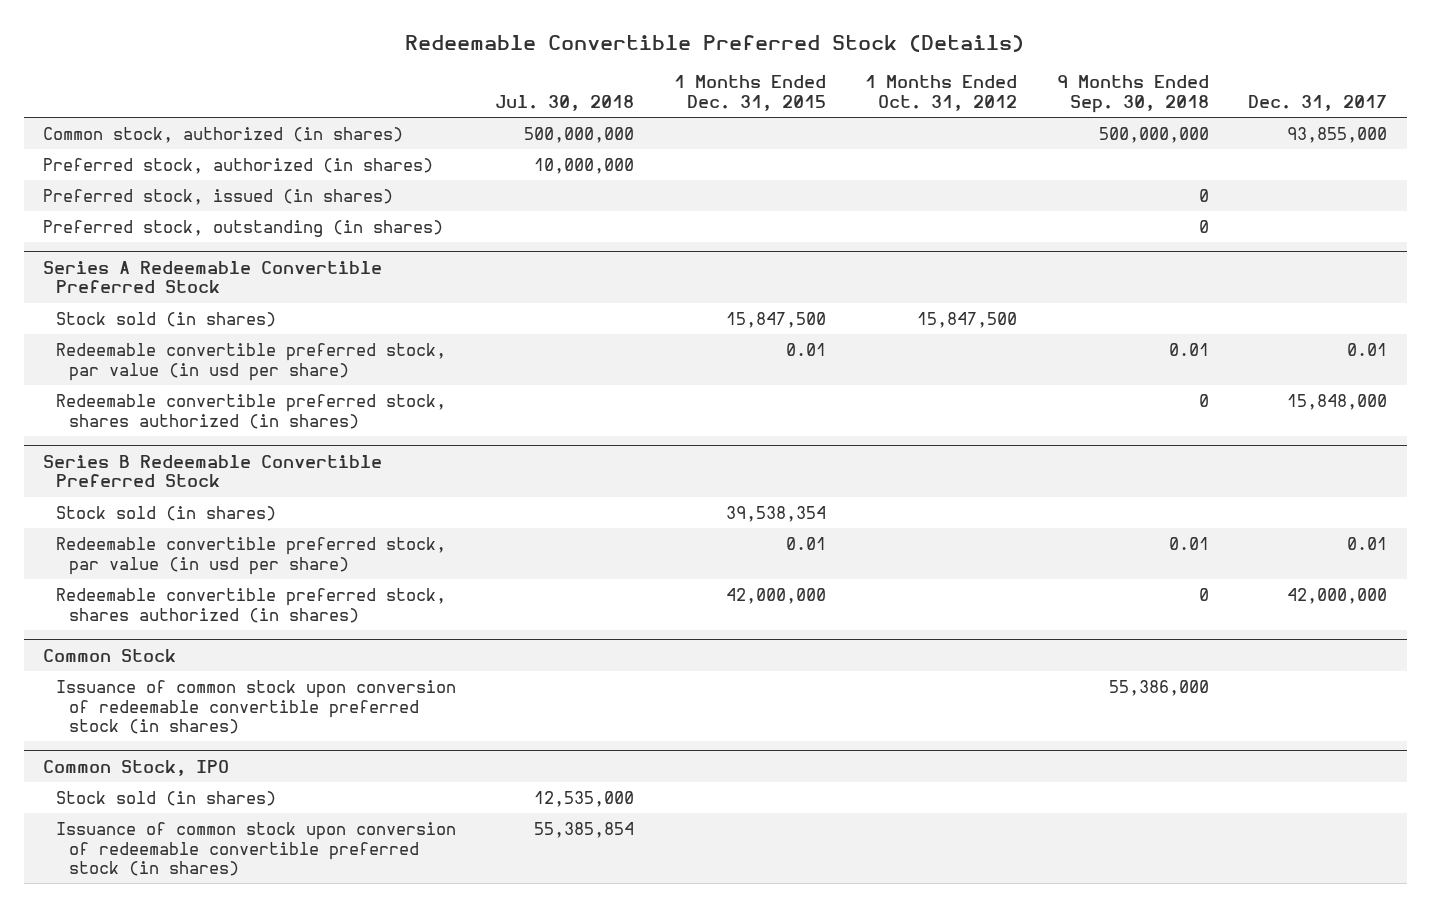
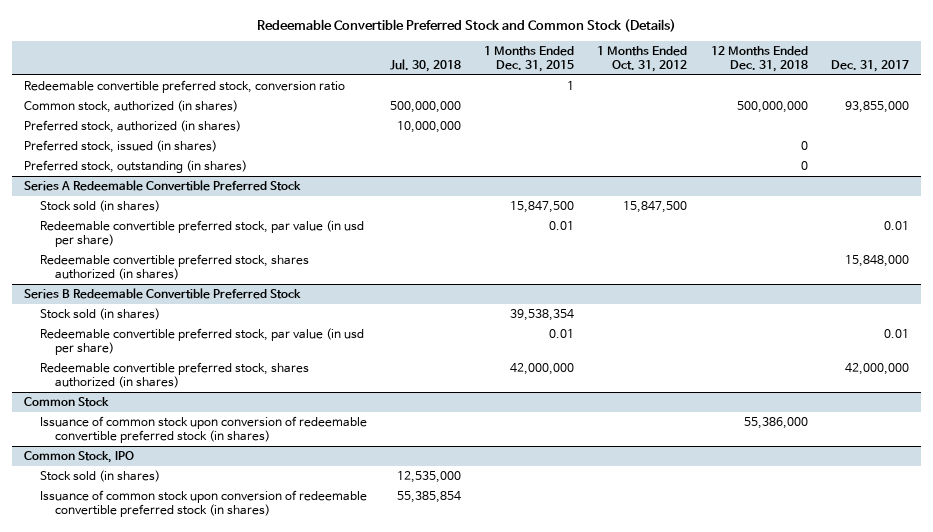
[405,34,1025,52] Redeemable Convertible Preferred Stock (Details) -> [256,18,676,32] Redeemable Convertible Preferred Stock and Common Stock (Details)
[1056,75,1209,114] 9 Months Ended Sep. 30, 2018 -> none
none -> [710,46,808,73] 12 Months Ended Dec. 31, 2018
none -> [24,79,346,93] Redeemable convertible preferred stock, conversion ratio

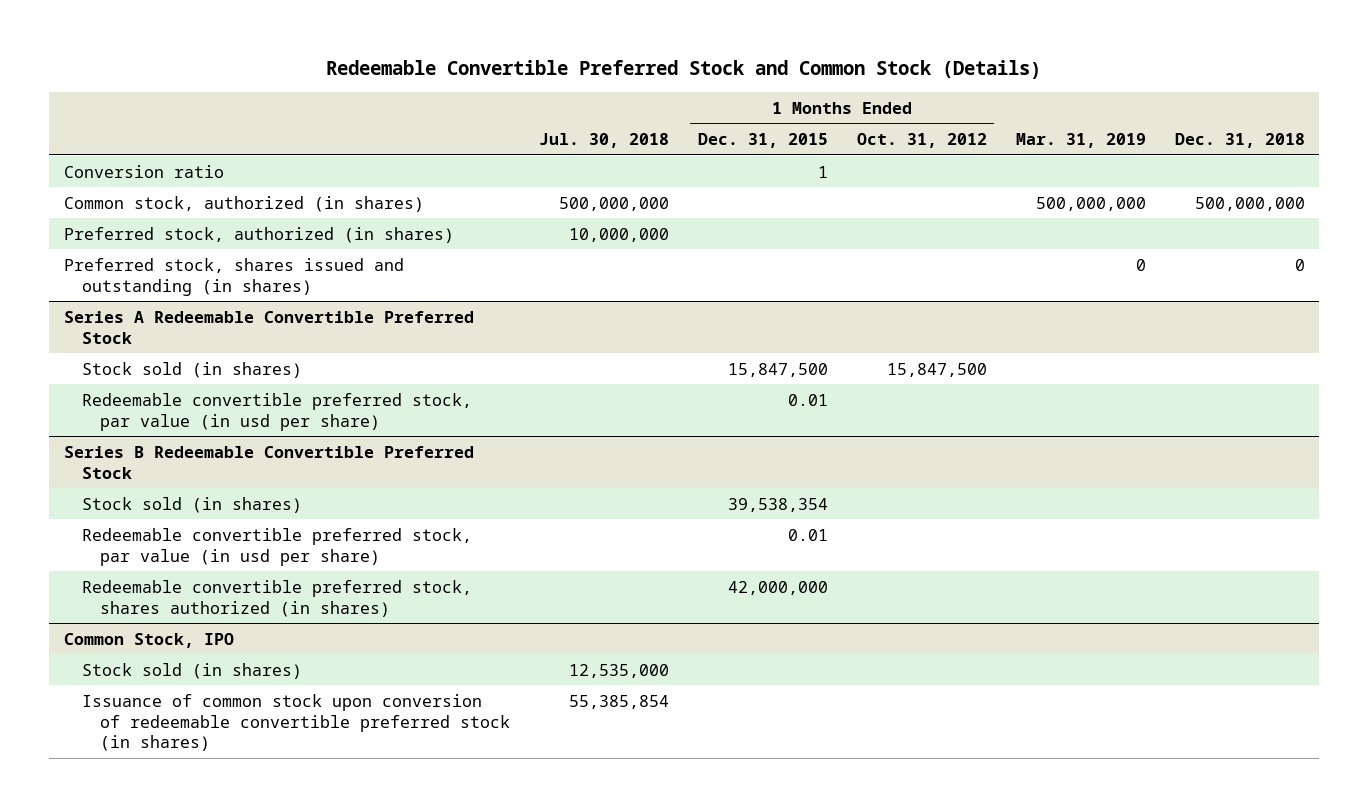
[710,46,808,73] 12 Months Ended Dec. 31, 2018 -> none
[831,60,910,73] Dec. 31, 2017 -> none
none -> [1015,132,1146,148] Mar. 31, 2019
none -> [1174,132,1305,148] Dec. 31, 2018
[24,79,346,93] Redeemable convertible preferred stock, conversion ratio -> [63,164,224,178] Conversion ratio
[24,139,218,153] Preferred stock, issued (in shares) -> none
[24,159,248,173] Preferred stock, outstanding (in shares) -> [63,257,404,296] Preferred stock, shares issued and outstanding (in shares)
[39,253,309,280] Redeemable convertible preferred stock, shares authorized (in shares) -> none
[24,396,110,407] Common Stock -> none
[39,415,367,443] Issuance of common stock upon conversion of redeemable convertible preferred stock (in shares) -> none

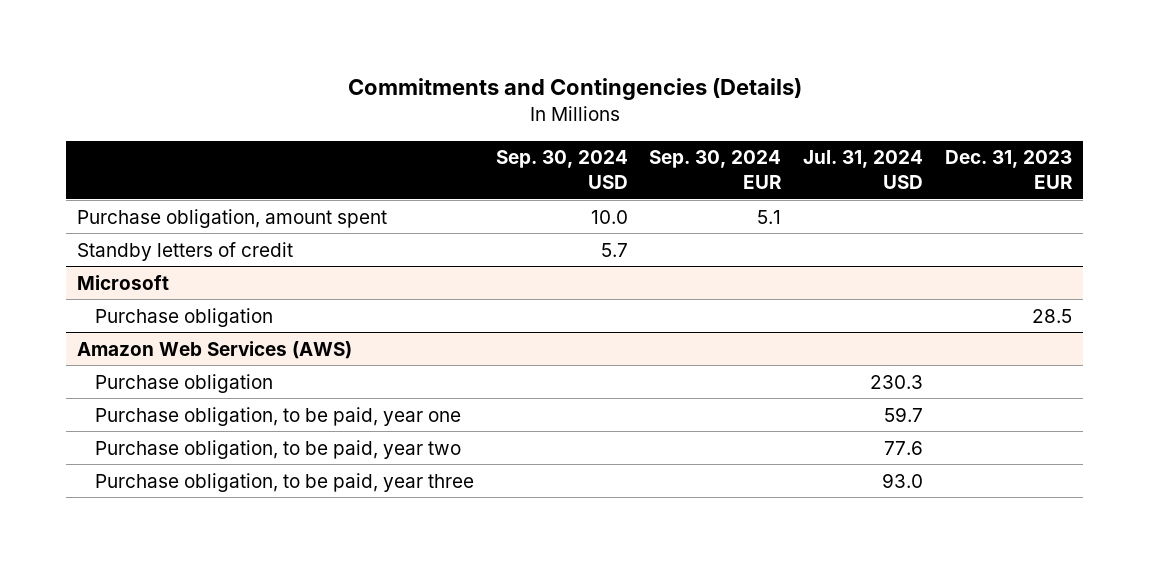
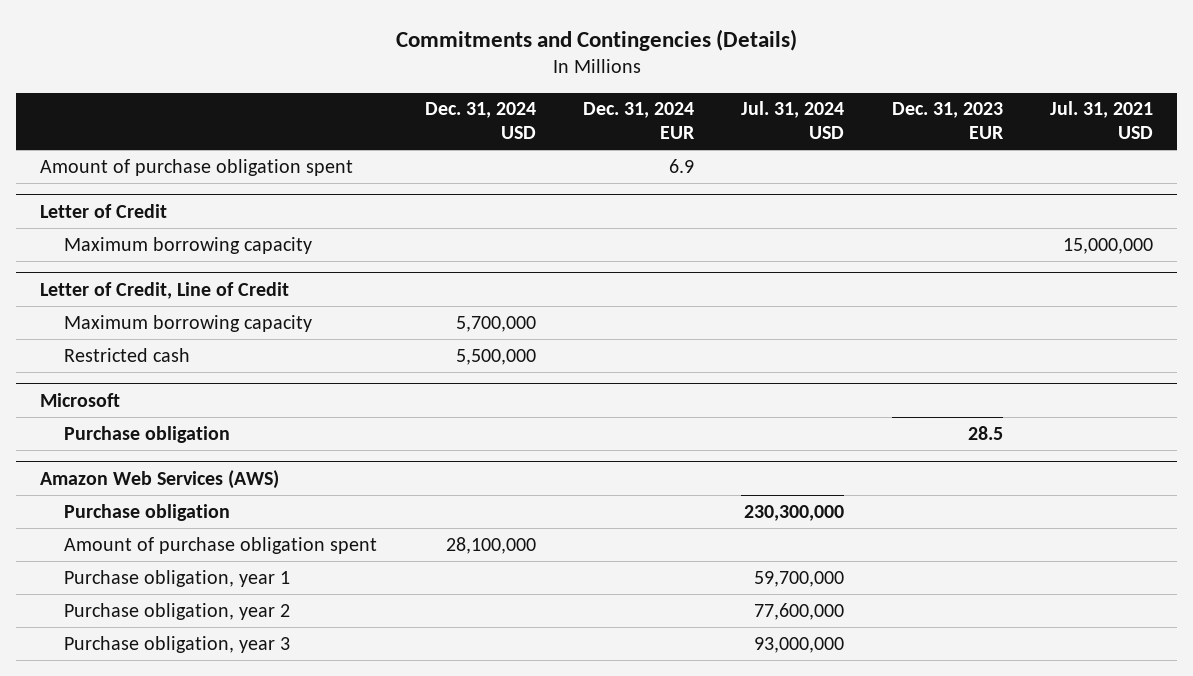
[495,150,628,189] Sep. 30, 2024 USD -> none
[649,150,783,189] Sep. 30, 2024 EUR -> none
none -> [424,102,536,140] Dec. 31, 2024 USD
none -> [583,102,696,140] Dec. 31, 2024 EUR
none -> [1049,101,1153,140] Jul. 31, 2021 USD
[76,241,293,261] Standby letters of credit -> none
[76,208,387,228] Purchase obligation, amount spent -> [40,158,354,176] Amount of purchase obligation spent
none -> [40,203,168,218] Letter of Credit
none -> [64,236,313,254] Maximum borrowing capacity
none -> [40,281,290,299] Letter of Credit, Line of Credit
none -> [64,314,313,332] Maximum borrowing capacity
none -> [64,347,191,362] Restricted cash
[870,374,924,389] 230.3 -> [744,504,845,521] 230,300,000
none -> [64,536,378,554] Amount of purchase obligation spent
[94,406,461,426] Purchase obligation, to be paid, year one -> [64,569,291,587] Purchase obligation, year 1
[884,406,924,422] 59.7 -> [754,570,845,587] 59,700,000
[94,439,461,459] Purchase obligation, to be paid, year two -> [64,602,291,620] Purchase obligation, year 2
[884,440,924,455] 77.6 -> [754,602,845,620] 77,600,000
[94,472,474,492] Purchase obligation, to be paid, year three -> [64,635,291,653] Purchase obligation, year 3
[882,472,924,488] 93.0 -> [754,636,845,653] 93,000,000

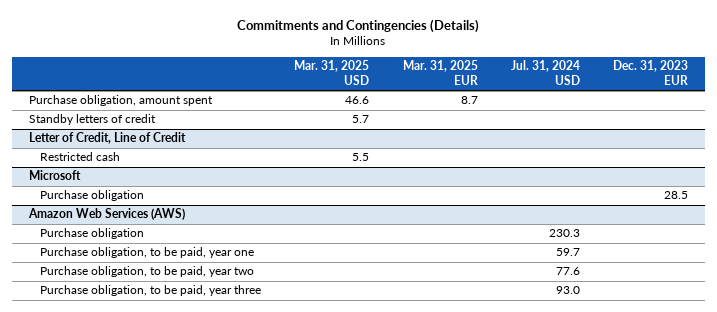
[424,102,536,140] Dec. 31, 2024 USD -> none
[583,102,696,140] Dec. 31, 2024 EUR -> none
[1049,101,1153,140] Jul. 31, 2021 USD -> none
none -> [294,60,370,85] Mar. 31, 2025 USD
none -> [402,60,478,85] Mar. 31, 2025 EUR
[40,203,168,218] Letter of Credit -> none
[64,236,313,254] Maximum borrowing capacity -> none
[40,158,354,176] Amount of purchase obligation spent -> [28,95,213,107] Purchase obligation, amount spent
none -> [28,114,156,126] Standby letters of credit
[64,314,313,332] Maximum borrowing capacity -> none
[64,536,378,554] Amount of purchase obligation spent -> none
[744,504,845,521] 230,300,000 -> [548,229,580,238] 230.3
[64,569,291,587] Purchase obligation, year 1 -> [39,247,254,259] Purchase obligation, to be paid, year one
[754,570,845,587] 59,700,000 -> [555,248,580,257] 59.7
[64,602,291,620] Purchase obligation, year 2 -> [39,266,254,278] Purchase obligation, to be paid, year two
[754,602,845,620] 77,600,000 -> [555,267,580,276] 77.6
[64,635,291,653] Purchase obligation, year 3 -> [39,285,261,297] Purchase obligation, to be paid, year three
[754,636,845,653] 93,000,000 -> [555,286,580,295] 93.0

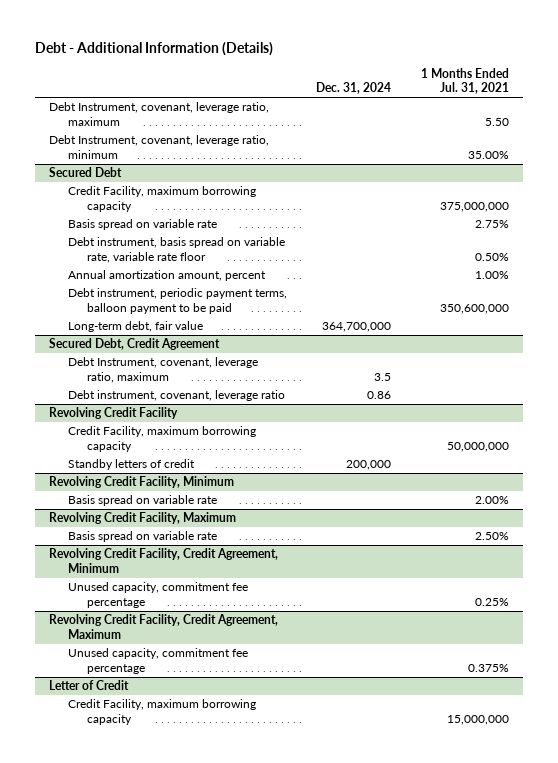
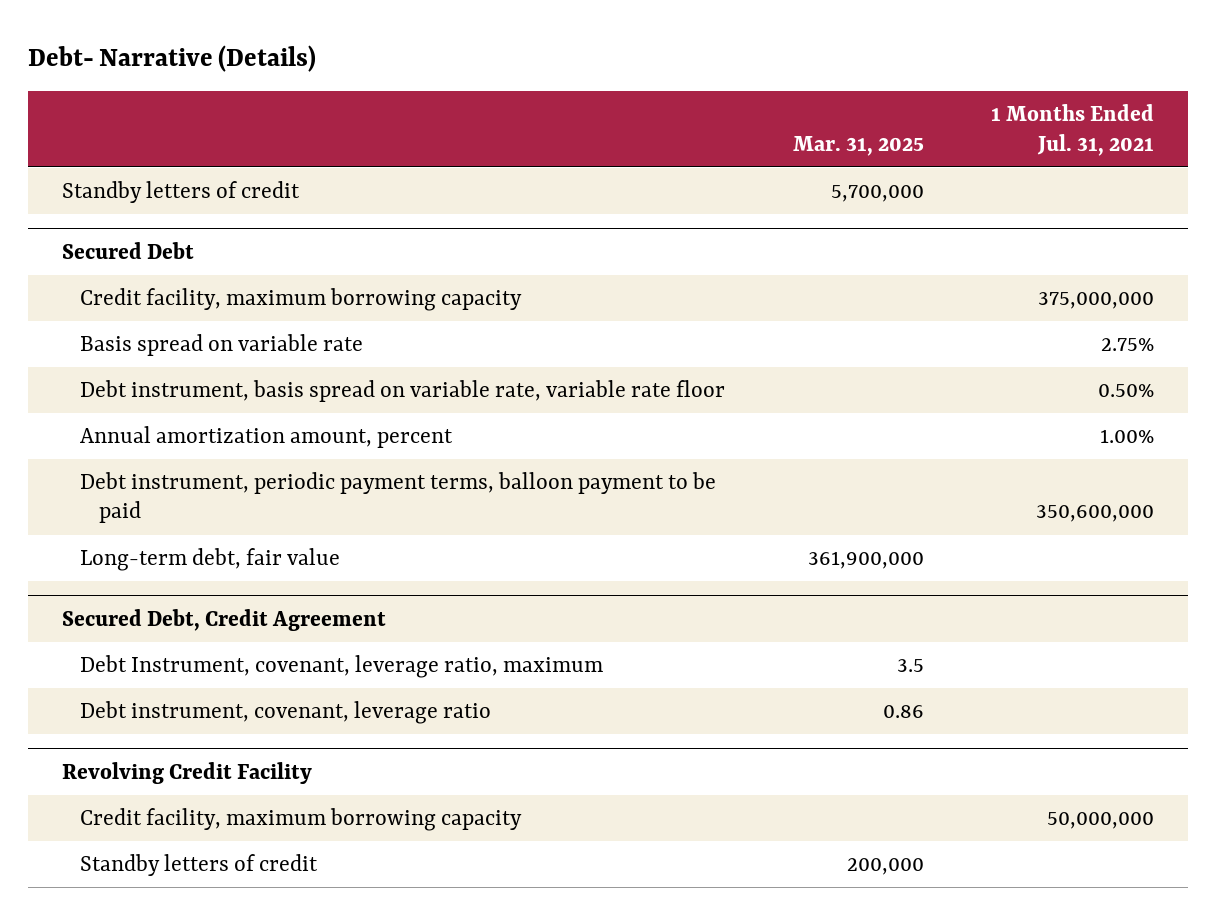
[34,42,273,57] Debt - Additional Information (Details) -> [28,45,317,73] Debt- Narrative (Details)
[316,82,392,95] Dec. 31, 2024 -> none
none -> [792,135,924,156] Mar. 31, 2025
[49,102,270,126] Debt Instrument, covenant, leverage ratio, maximum -> none
[49,135,270,159] Debt Instrument, covenant, leverage ratio, minimum -> none
none -> [61,181,300,204] Standby letters of credit
[68,186,257,212] Credit Facility, maximum borrowing capacity -> [80,288,523,312] Credit facility, maximum borrowing capacity
[68,426,257,452] Credit Facility, maximum borrowing capacity -> [80,808,523,832] Credit facility, maximum borrowing capacity
[49,476,235,489] Revolving Credit Facility, Minimum -> none
[68,495,218,507] Basis spread on variable rate -> none
[49,512,237,525] Revolving Credit Facility, Maximum -> none
[68,531,218,543] Basis spread on variable rate -> none
[49,548,279,573] Revolving Credit Facility, Credit Agreement, Minimum -> none
[68,582,249,608] Unused capacity, commitment fee percentage -> none
[49,614,279,639] Revolving Credit Facility, Credit Agreement, Maximum -> none
[68,648,249,674] Unused capacity, commitment fee percentage -> none
[49,680,130,691] Letter of Credit -> none
[68,699,257,725] Credit Facility, maximum borrowing capacity -> none

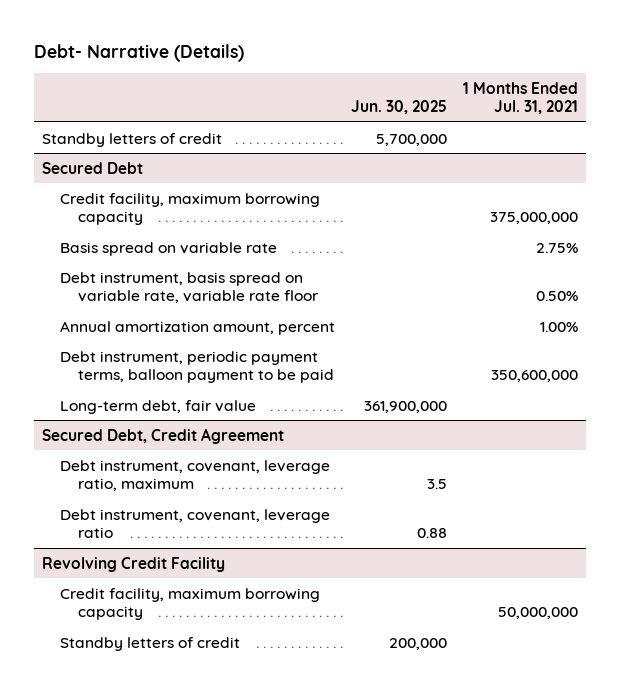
[792,135,924,156] Mar. 31, 2025 -> none
none -> [351,100,448,115] Jun. 30, 2025
[80,655,604,679] Debt Instrument, covenant, leverage ratio, maximum -> [60,459,331,492] Debt instrument, covenant, leverage ratio, maximum

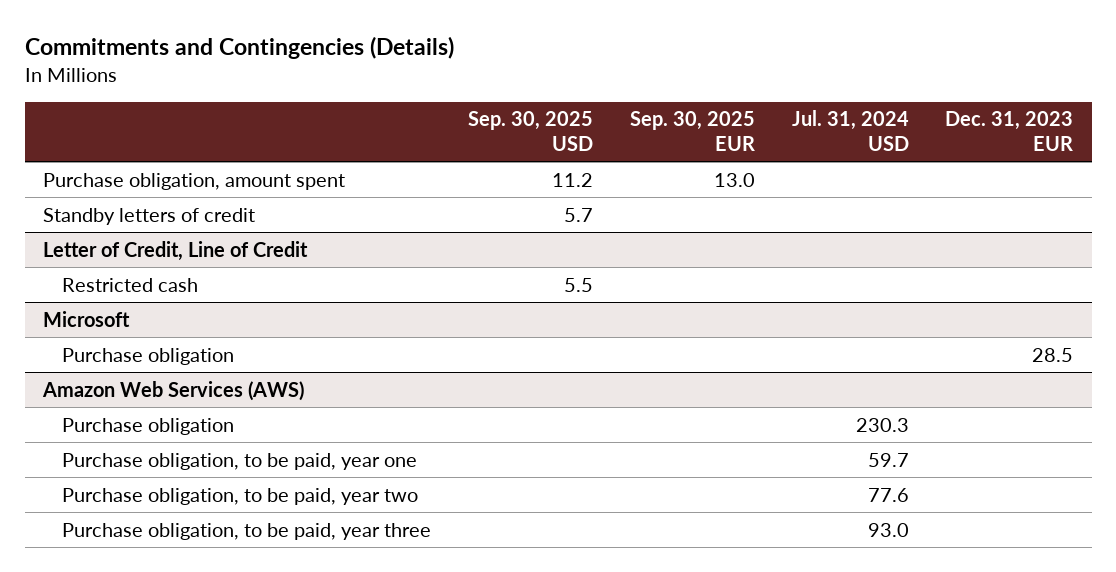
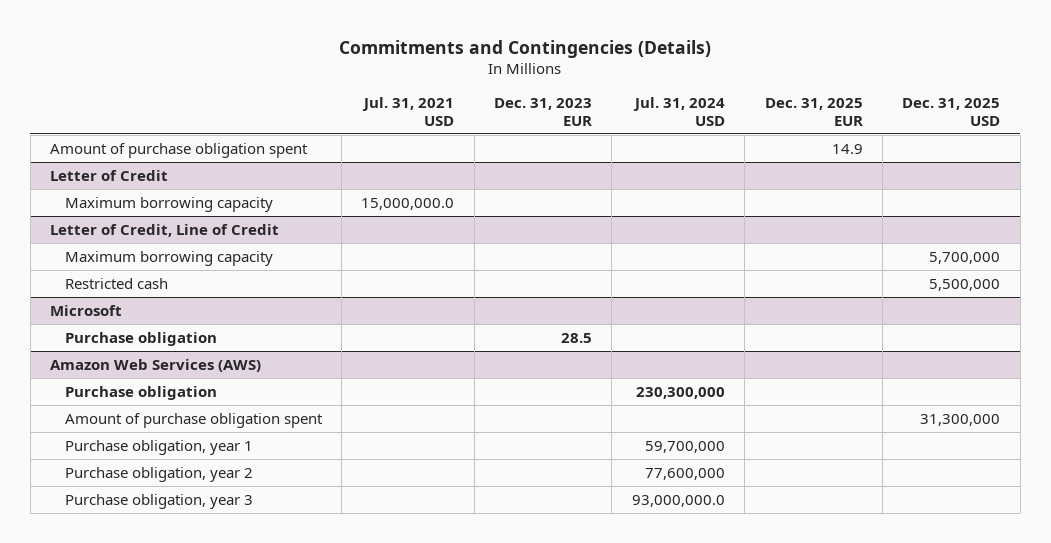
[468,111,594,151] Sep. 30, 2025 USD -> none
[629,111,755,151] Sep. 30, 2025 EUR -> none
none -> [362,97,455,126] Jul. 31, 2021 USD
none -> [764,98,863,126] Dec. 31, 2025 EUR
none -> [902,98,1001,126] Dec. 31, 2025 USD
[43,207,256,225] Standby letters of credit -> none
[43,172,346,190] Purchase obligation, amount spent -> [50,142,309,158] Amount of purchase obligation spent
none -> [50,169,169,181] Letter of Credit
none -> [64,196,273,212] Maximum borrowing capacity
none -> [64,250,273,266] Maximum borrowing capacity
[855,417,909,432] 230.3 -> [635,386,725,399] 230,300,000
none -> [64,412,323,428] Amount of purchase obligation spent
[62,452,418,470] Purchase obligation, to be paid, year one -> [64,439,253,455] Purchase obligation, year 1
[867,452,909,467] 59.7 -> [644,440,725,453] 59,700,000
[62,487,419,505] Purchase obligation, to be paid, year two -> [64,466,253,482] Purchase obligation, year 2
[867,487,909,502] 77.6 -> [644,467,725,480] 77,600,000
[62,522,432,540] Purchase obligation, to be paid, year three -> [64,493,253,509] Purchase obligation, year 3
[867,522,909,537] 93.0 -> [631,494,725,507] 93,000,000.0

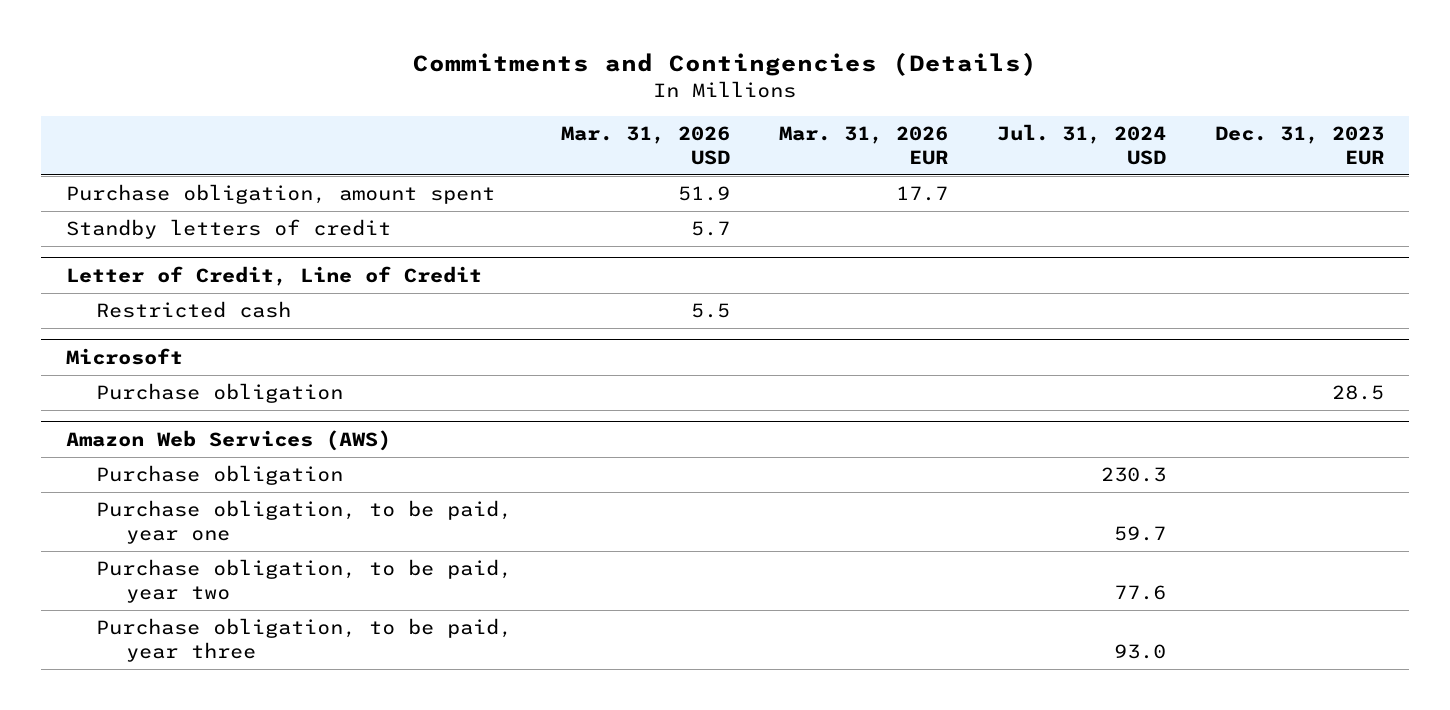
[362,97,455,126] Jul. 31, 2021 USD -> none
[764,98,863,126] Dec. 31, 2025 EUR -> none
[902,98,1001,126] Dec. 31, 2025 USD -> none
none -> [561,126,731,165] Mar. 31, 2026 USD
none -> [779,126,949,165] Mar. 31, 2026 EUR
[50,169,169,181] Letter of Credit -> none
[64,196,273,212] Maximum borrowing capacity -> none
[50,142,309,158] Amount of purchase obligation spent -> [65,184,495,205] Purchase obligation, amount spent
none -> [65,219,391,240] Standby letters of credit
[64,250,273,266] Maximum borrowing capacity -> none
[64,412,323,428] Amount of purchase obligation spent -> none
[635,386,725,399] 230,300,000 -> [1101,467,1167,483] 230.3
[64,439,253,455] Purchase obligation, year 1 -> [95,500,512,544] Purchase obligation, to be paid, year one
[644,440,725,453] 59,700,000 -> [1114,525,1167,541] 59.7
[64,466,253,482] Purchase obligation, year 2 -> [95,559,512,603] Purchase obligation, to be paid, year two
[644,467,725,480] 77,600,000 -> [1114,584,1167,600] 77.6
[64,493,253,509] Purchase obligation, year 3 -> [95,618,512,662] Purchase obligation, to be paid, year three
[631,494,725,507] 93,000,000.0 -> [1114,643,1167,659] 93.0

